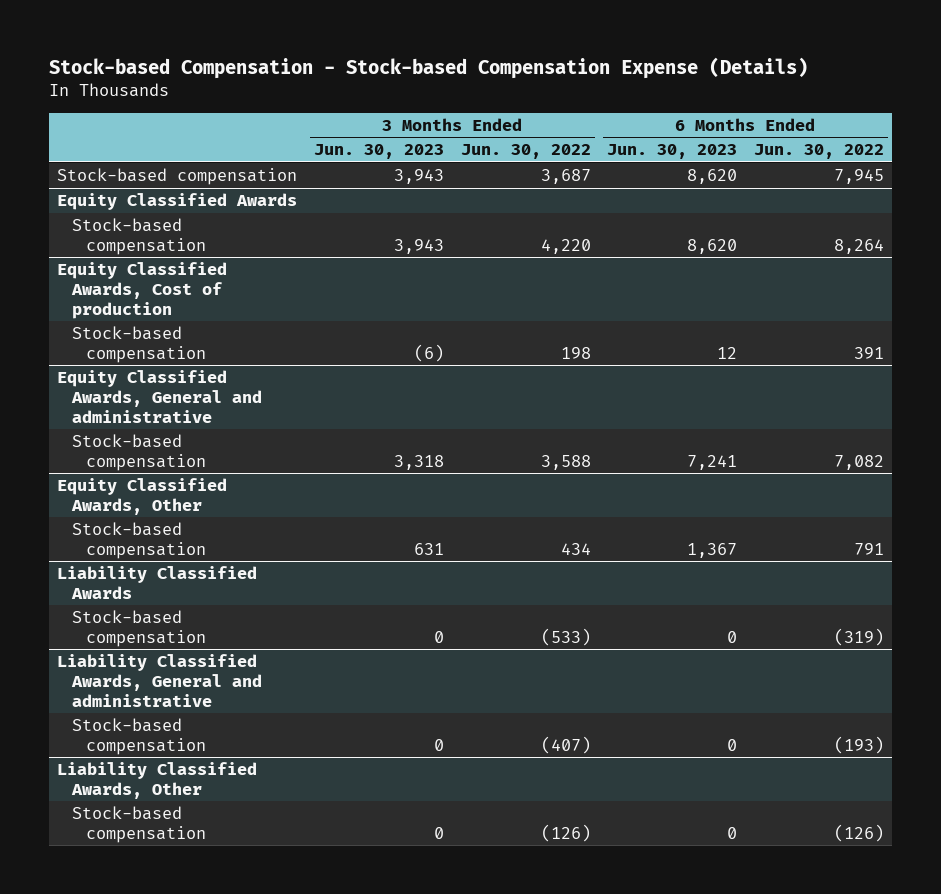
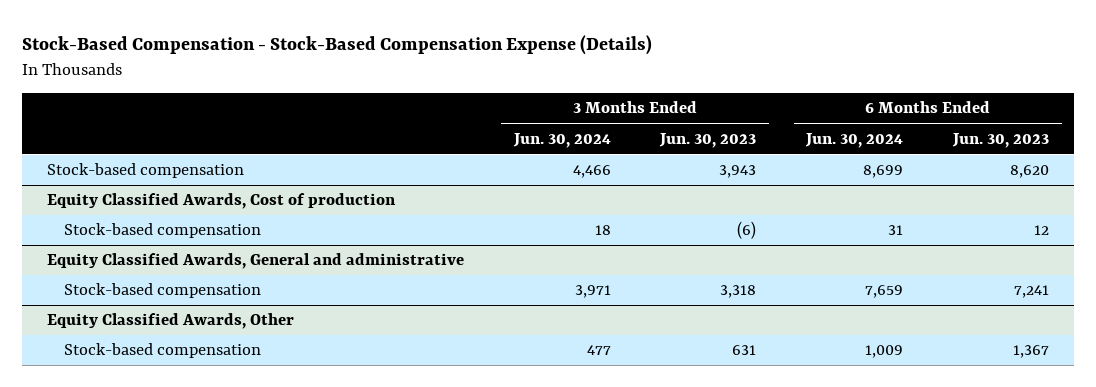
[49,57,809,80] Stock-based Compensation - Stock-based Compensation Expense (Details) -> [21,35,652,56] Stock-Based Compensation - Stock-Based Compensation Expense (Details)
[460,144,591,160] Jun. 30, 2022 -> none
[753,144,884,160] Jun. 30, 2022 -> none
none -> [512,132,611,148] Jun. 30, 2024
none -> [805,132,904,148] Jun. 30, 2024
[57,192,298,210] Equity Classified Awards -> none
[71,217,207,255] Stock-based compensation -> none
[57,565,258,599] Liability Classified Awards -> none
[71,609,207,647] Stock-based compensation -> none
[57,653,262,707] Liability Classified Awards, General and administrative -> none
[71,717,207,755] Stock-based compensation -> none
[57,761,258,799] Liability Classified Awards, Other -> none
[71,805,207,843] Stock-based compensation -> none

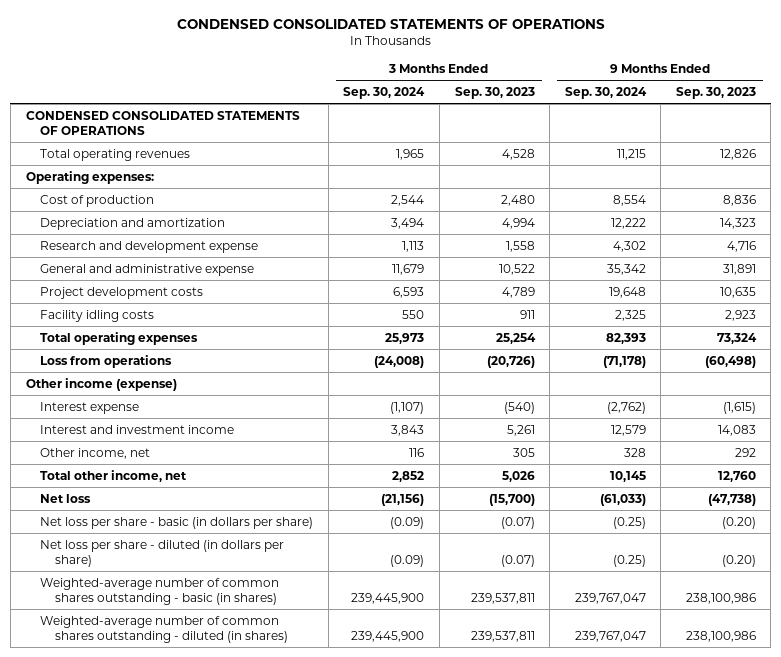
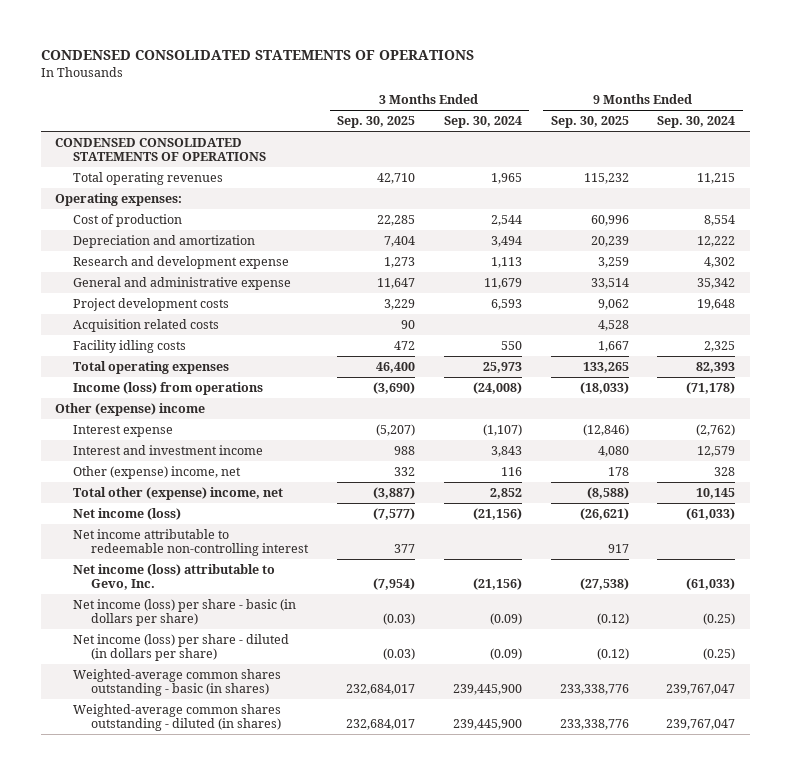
[454,86,535,99] Sep. 30, 2023 -> none
[675,86,756,99] Sep. 30, 2023 -> none
none -> [336,116,415,129] Sep. 30, 2025
none -> [550,116,629,129] Sep. 30, 2025
none -> [73,318,220,332] Acquisition related costs
[40,354,173,368] Loss from operations -> [73,381,264,395] Income (loss) from operations
[25,377,177,391] Other income (expense) -> [55,402,206,416] Other (expense) income
[40,447,151,459] Other income, net -> [73,465,242,479] Other (expense) income, net
[40,469,188,482] Total other income, net -> [73,486,284,500] Total other (expense) income, net
none -> [73,507,182,520] Net income (loss)
none -> [73,528,310,557] Net income attributable to redeemable non-controlling interest
[40,493,92,503] Net loss -> [73,563,276,591] Net income (loss) attributable to Gevo, Inc.
[40,516,314,529] Net loss per share - basic (in dollars per share) -> [73,598,297,627] Net income (loss) per share - basic (in dollars per share)
[40,539,285,567] Net loss per share - diluted (in dollars per share) -> [73,633,290,662] Net income (loss) per share - diluted (in dollars per share)
[40,577,280,605] Weighted-average number of common shares outstanding - basic (in shares) -> [73,668,282,697] Weighted-average common shares outstanding - basic (in shares)
[40,615,289,643] Weighted-average number of common shares outstanding - diluted (in shares) -> [73,703,282,732] Weighted-average common shares outstanding - diluted (in shares)

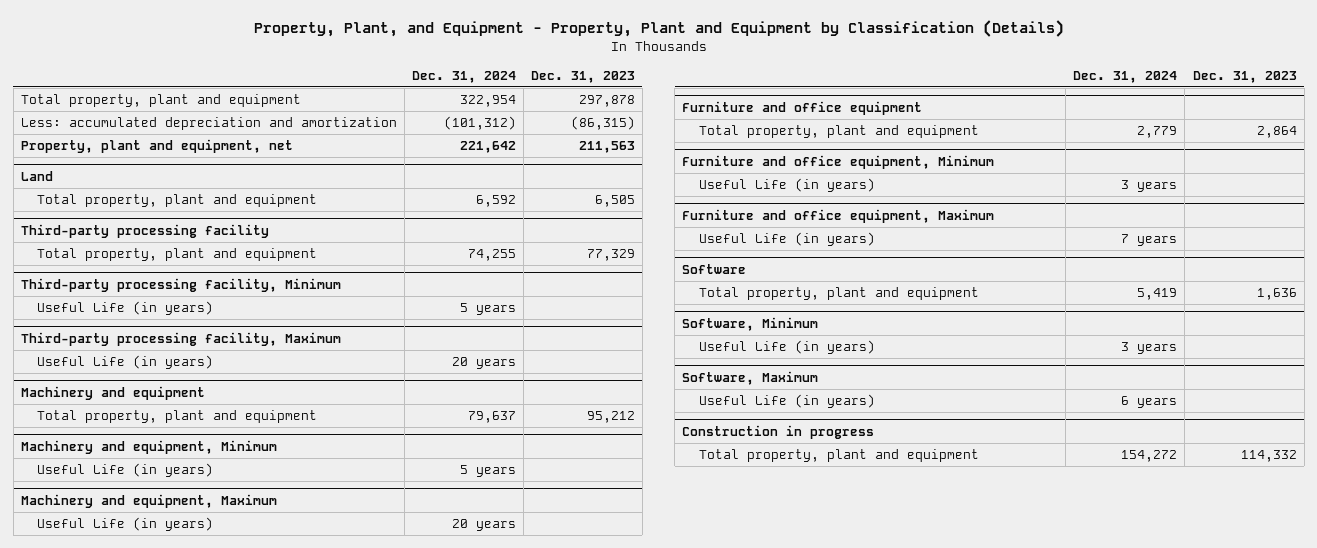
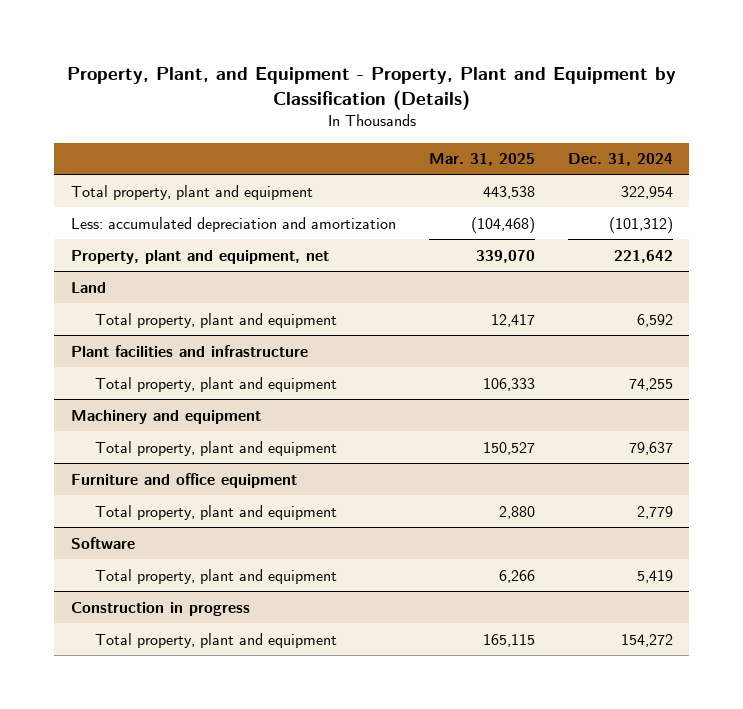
[530,70,635,83] Dec. 31, 2023 -> none
none -> [428,153,535,167] Mar. 31, 2025
[20,223,269,238] Third-party processing facility -> [70,344,308,357] Plant facilities and infrastructure
[20,277,341,292] Third-party processing facility, Minimum -> none
[37,301,214,316] Useful Life (in years) -> none
[20,331,341,346] Third-party processing facility, Maximum -> none
[37,355,214,370] Useful Life (in years) -> none
[20,439,277,454] Machinery and equipment, Minimum -> none
[37,463,214,478] Useful Life (in years) -> none
[20,493,277,508] Machinery and equipment, Maximum -> none
[37,517,214,532] Useful Life (in years) -> none
[682,154,995,169] Furniture and office equipment, Minimum -> none
[699,178,876,193] Useful Life (in years) -> none
[682,208,995,223] Furniture and office equipment, Maximum -> none
[699,232,876,247] Useful Life (in years) -> none
[682,316,819,331] Software, Minimum -> none
[699,340,876,355] Useful Life (in years) -> none
[682,370,819,385] Software, Maximum -> none
[699,394,876,409] Useful Life (in years) -> none

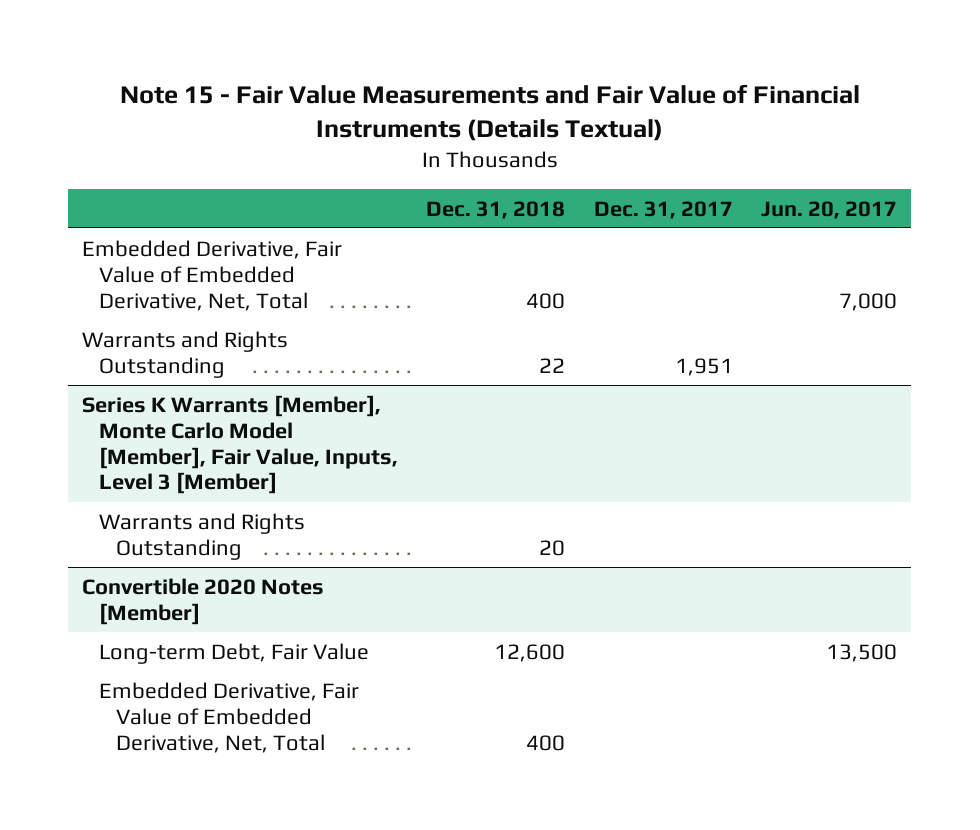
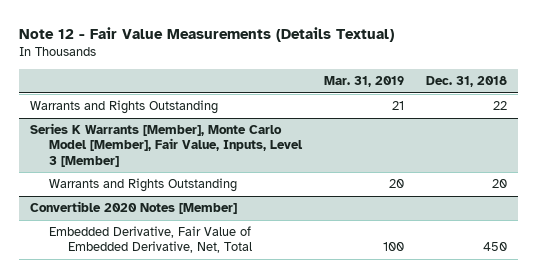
[119,83,860,141] Note 15 - Fair Value Measurements and Fair Value of Financial Instruments (Details Textual) -> [19,26,395,42] Note 12 - Fair Value Measurements (Details Textual)
[593,200,733,219] Dec. 31, 2017 -> none
[761,200,898,219] Jun. 20, 2017 -> none
none -> [324,76,405,88] Mar. 31, 2019
[82,239,343,311] Embedded Derivative, Fair Value of Embedded Derivative, Net, Total -> none
[99,642,370,664] Long-term Debt, Fair Value -> none
[526,734,566,751] 400 -> [483,242,508,252] 450

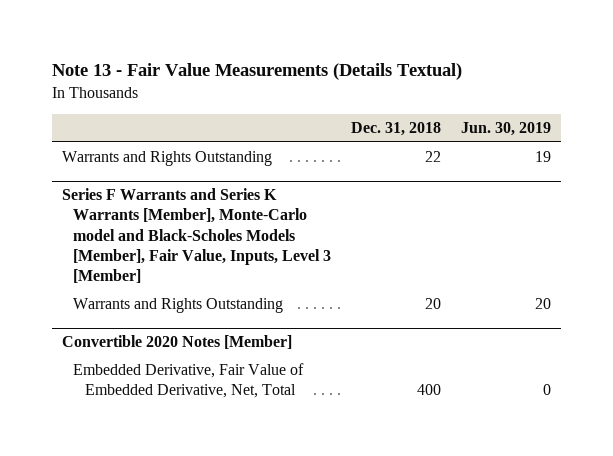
[19,26,395,42] Note 12 - Fair Value Measurements (Details Textual) -> [51,63,462,81] Note 13 - Fair Value Measurements (Details Textual)
[324,76,405,88] Mar. 31, 2019 -> none
none -> [461,121,552,136] Jun. 30, 2019
[30,123,303,167] Series K Warrants [Member], Monte Carlo Model [Member], Fair Value, Inputs, Level 3 [Member] -> [61,188,332,284] Series F Warrants and Series K Warrants [Member], Monte-Carlo model and Black-Scholes Models [Member], Fair Value, Inputs, Level 3 [Member]
[483,242,508,252] 450 -> [417,384,442,396] 400

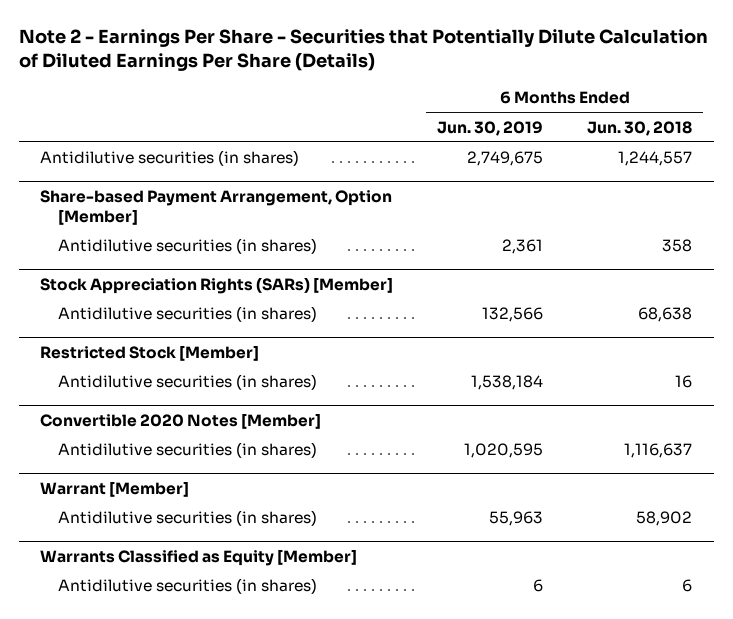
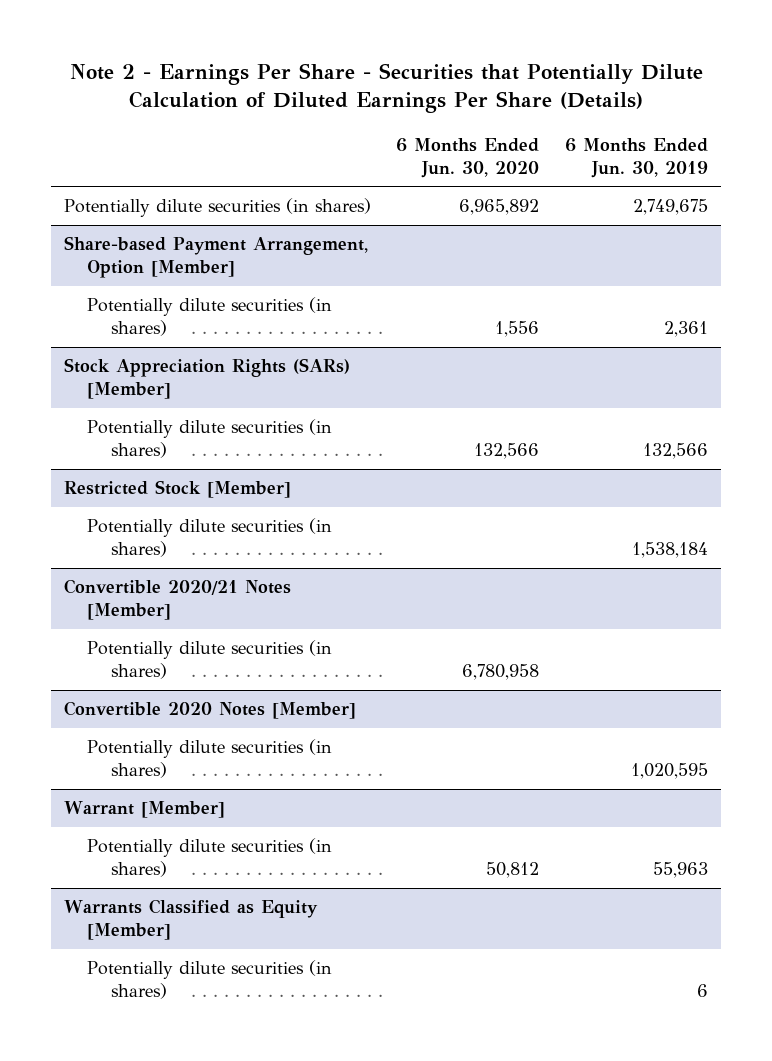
[587,120,693,136] Jun. 30, 2018 -> none
none -> [396,137,540,178] 6 Months Ended Jun. 30, 2020
[40,150,300,167] Antidilutive securities (in shares) -> [63,198,371,218] Potentially dilute securities (in shares)
[57,238,317,255] Antidilutive securities (in shares) -> [87,297,333,337] Potentially dilute securities (in shares)
[57,306,317,323] Antidilutive securities (in shares) -> [87,419,333,459] Potentially dilute securities (in shares)
[57,374,317,391] Antidilutive securities (in shares) -> [87,518,333,558] Potentially dilute securities (in shares)
none -> [63,579,291,621] Convertible 2020/21 Notes [Member]
none -> [87,640,333,680] Potentially dilute securities (in shares)
[57,442,317,459] Antidilutive securities (in shares) -> [87,739,333,779] Potentially dilute securities (in shares)
[57,510,317,527] Antidilutive securities (in shares) -> [87,838,333,878] Potentially dilute securities (in shares)
[57,578,317,595] Antidilutive securities (in shares) -> [87,960,333,1000] Potentially dilute securities (in shares)

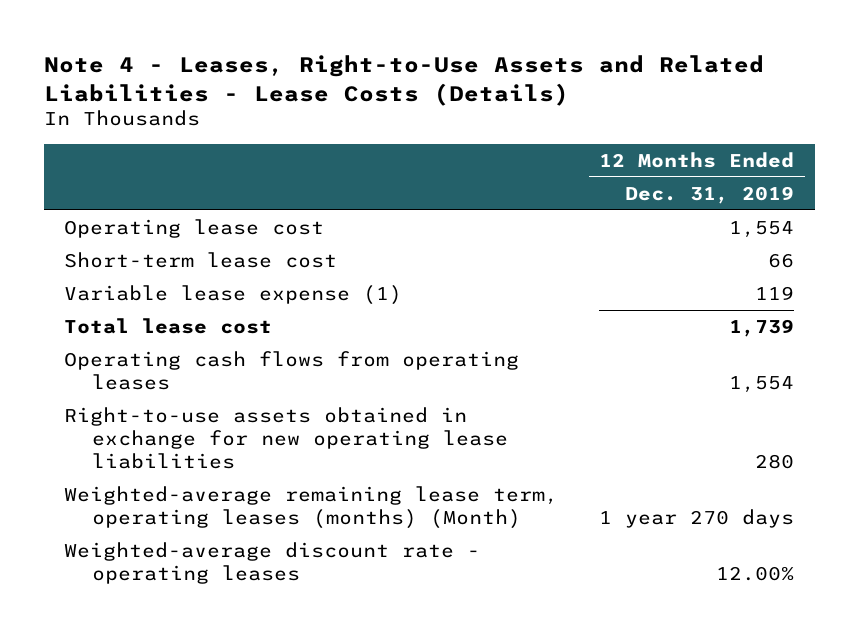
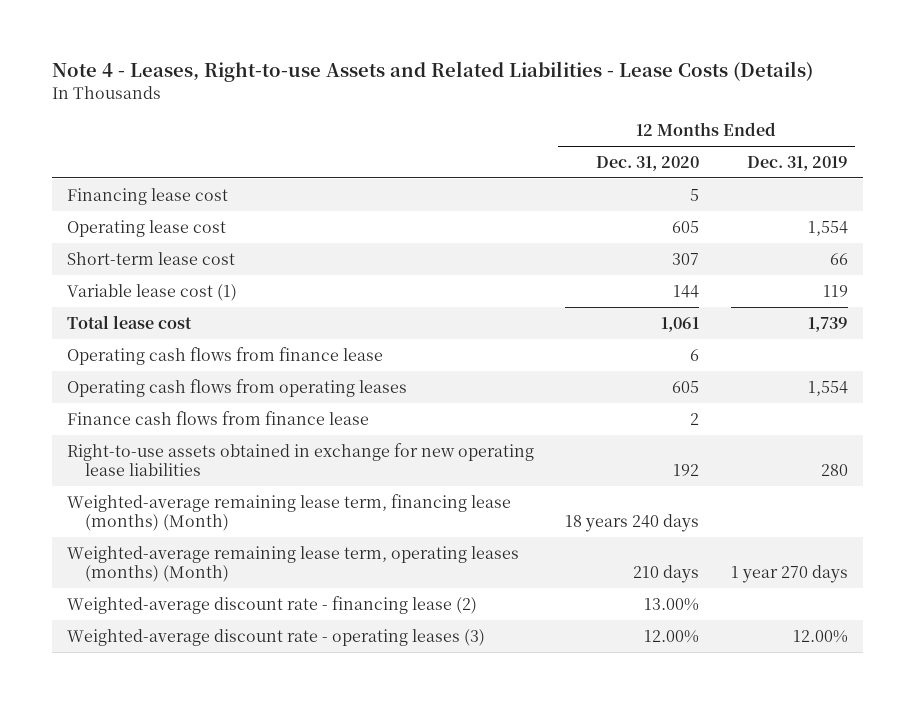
[43,55,764,106] Note 4 - Leases, Right-to-Use Assets and Related Liabilities - Lease Costs (Details) -> [51,60,813,82] Note 4 - Leases, Right-to-use Assets and Related Liabilities - Lease Costs (Details)
none -> [596,155,700,171] Dec. 31, 2020
none -> [67,187,229,205] Financing lease cost
[64,284,403,305] Variable lease expense (1) -> [67,283,238,301] Variable lease cost (1)
none -> [67,346,384,365] Operating cash flows from finance lease
none -> [67,410,370,425] Finance cash flows from finance lease
none -> [67,493,512,531] Weighted-average remaining lease term, financing lease (months) (Month)
none -> [67,595,478,614] Weighted-average discount rate - financing lease (2)
[64,541,481,585] Weighted-average discount rate - operating leases -> [67,628,486,646] Weighted-average discount rate - operating leases (3)

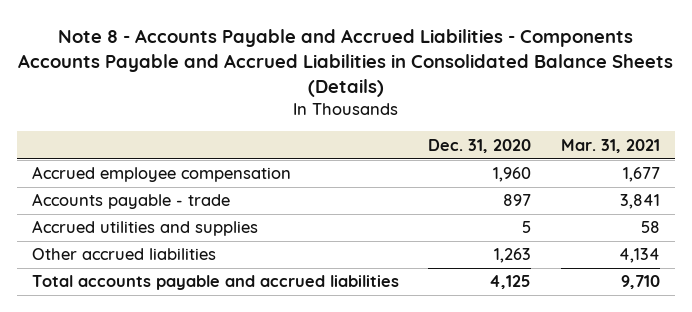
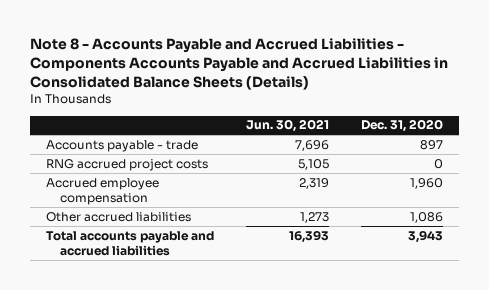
[560,138,660,153] Mar. 31, 2021 -> none
none -> [245,119,329,133] Jun. 30, 2021
[32,220,259,237] Accrued utilities and supplies -> none
none -> [46,158,209,171] RNG accrued project costs
[32,166,292,183] Accrued employee compensation -> [46,177,160,205] Accrued employee compensation
[494,248,532,264] 1,263 -> [409,211,443,223] 1,086
[489,275,532,290] 4,125 -> [407,229,443,243] 3,943

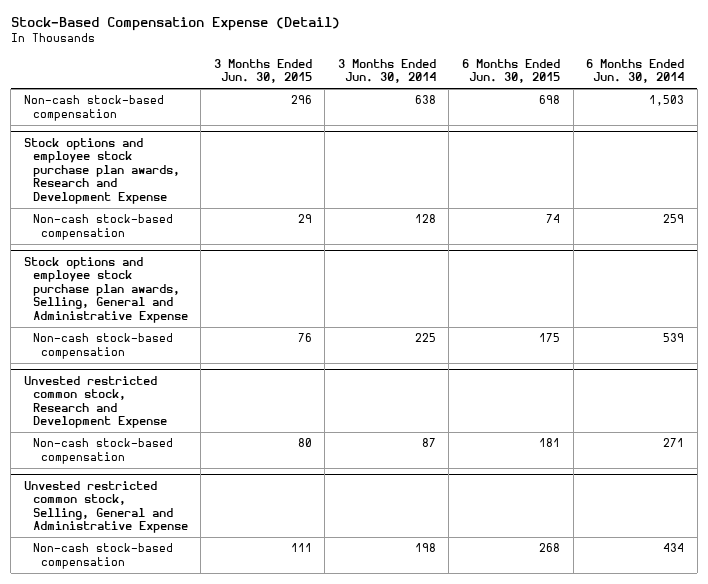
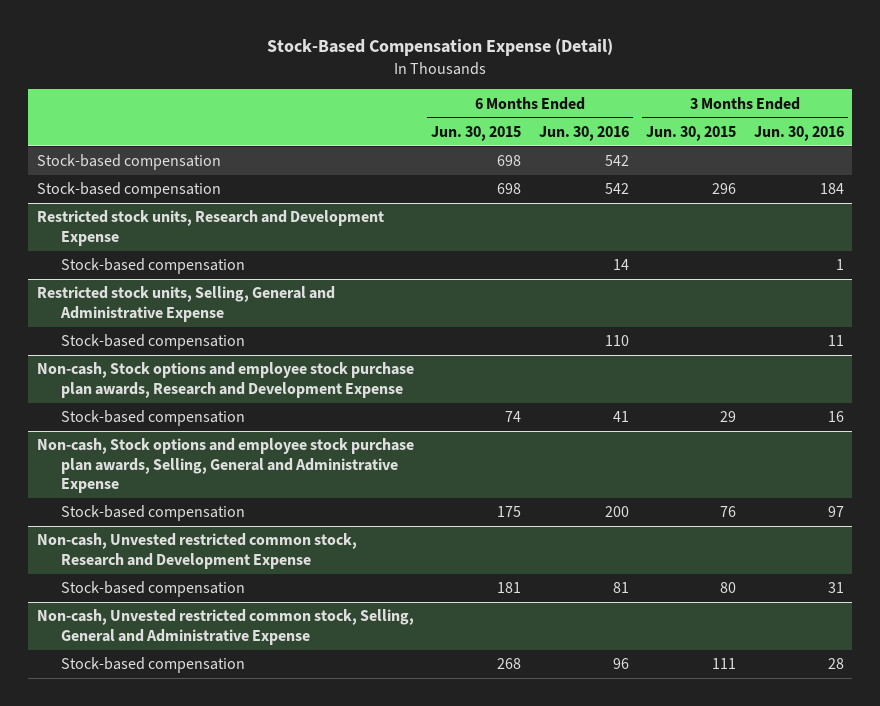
[337,59,436,84] 3 Months Ended Jun. 30, 2014 -> none
[586,59,685,84] 6 Months Ended Jun. 30, 2014 -> none
none -> [538,125,629,141] Jun. 30, 2016
none -> [753,125,844,141] Jun. 30, 2016
none -> [36,154,221,171] Stock-based compensation
[23,95,164,121] Non-cash stock-based compensation -> [36,182,221,199] Stock-based compensation
none -> [36,210,384,246] Restricted stock units, Research and Development Expense
none -> [60,258,245,275] Stock-based compensation
none -> [36,286,335,322] Restricted stock units, Selling, General and Administrative Expense
none -> [60,334,245,351] Stock-based compensation
[23,137,180,204] Stock options and employee stock purchase plan awards, Research and Development Expense -> [36,362,414,398] Non-cash, Stock options and employee stock purchase plan awards, Research and Development Expense
[32,214,173,240] Non-cash stock-based compensation -> [60,410,245,427] Stock-based compensation
[23,256,188,323] Stock options and employee stock purchase plan awards, Selling, General and Administrative Expense -> [36,438,414,494] Non-cash, Stock options and employee stock purchase plan awards, Selling, General and Administrative Expense
[32,333,173,359] Non-cash stock-based compensation -> [60,505,245,522] Stock-based compensation
[23,375,167,429] Unvested restricted common stock, Research and Development Expense -> [36,533,357,569] Non-cash, Unvested restricted common stock, Research and Development Expense
[32,438,173,464] Non-cash stock-based compensation -> [60,581,245,598] Stock-based compensation
[23,480,188,534] Unvested restricted common stock, Selling, General and Administrative Expense -> [36,609,414,645] Non-cash, Unvested restricted common stock, Selling, General and Administrative Expense
[32,543,173,569] Non-cash stock-based compensation -> [60,657,245,674] Stock-based compensation

